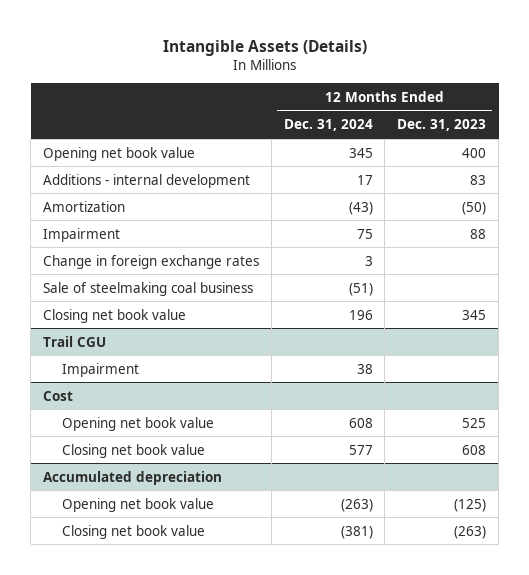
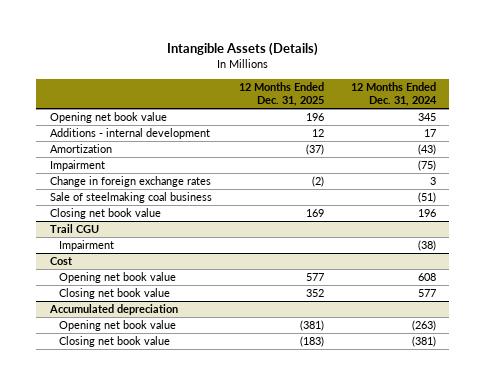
[397,119,487,132] Dec. 31, 2023 -> none
none -> [238,82,324,107] 12 Months Ended Dec. 31, 2025
[356,228,373,239] 75 -> [417,159,436,171] (75)
[356,363,373,374] 38 -> [417,239,436,251] (38)

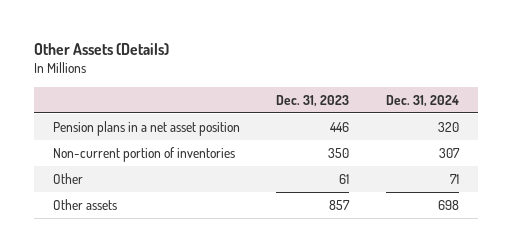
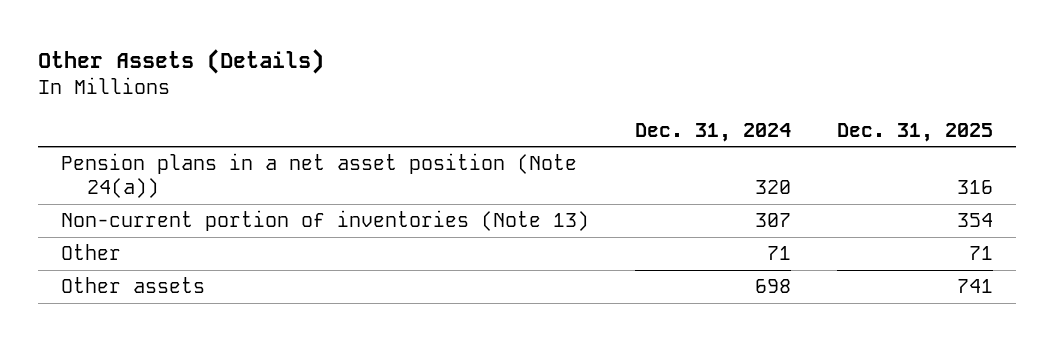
[276,94,350,107] Dec. 31, 2023 -> none
none -> [837,122,994,142] Dec. 31, 2025
[52,121,240,137] Pension plans in a net asset position -> [61,153,578,199] Pension plans in a net asset position (Note 24(a))
[52,147,235,163] Non-current portion of inventories -> [61,210,590,232] Non-current portion of inventories (Note 13)

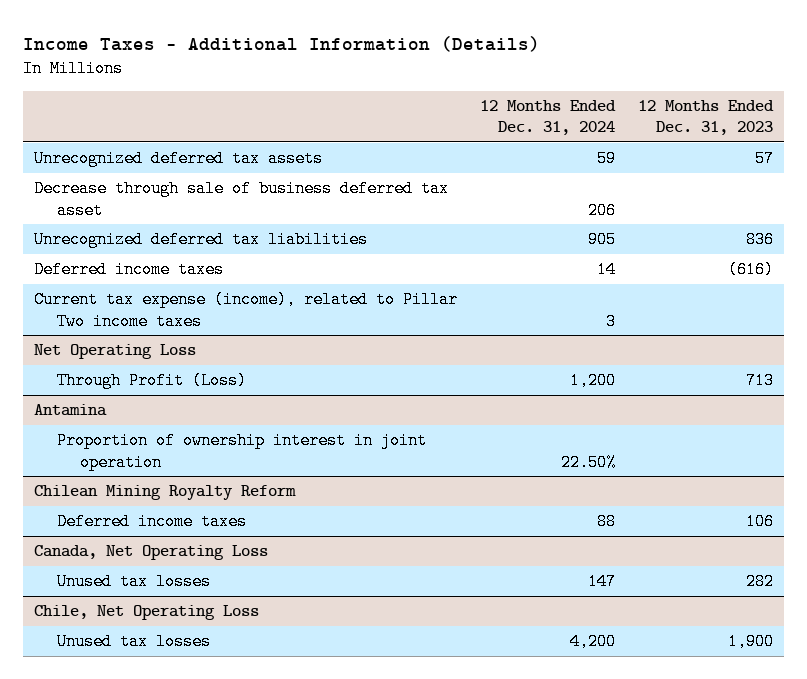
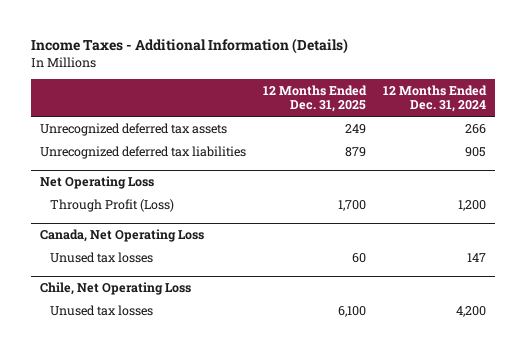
[638,99,775,136] 12 Months Ended Dec. 31, 2023 -> none
none -> [263,85,368,113] 12 Months Ended Dec. 31, 2025
[34,180,450,219] Decrease through sale of business deferred tax asset -> none
[597,150,617,168] 59 -> [465,123,487,134] 266
[34,261,225,279] Deferred income taxes -> none
[34,291,459,330] Current tax expense (income), related to Pillar Two income taxes -> none
[34,404,108,417] Antamina -> none
[57,432,428,471] Proportion of ownership interest in joint operation -> none
[34,485,297,501] Chilean Mining Royalty Reform -> none
[57,513,248,531] Deferred income taxes -> none

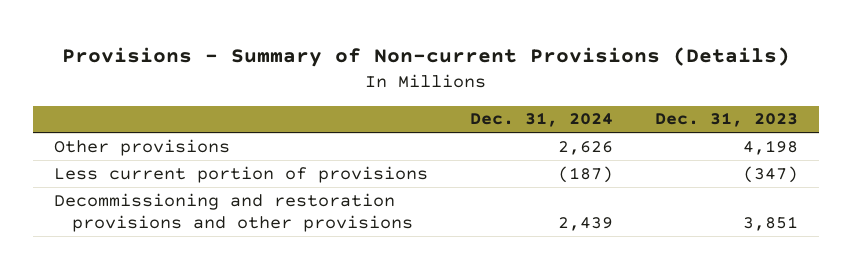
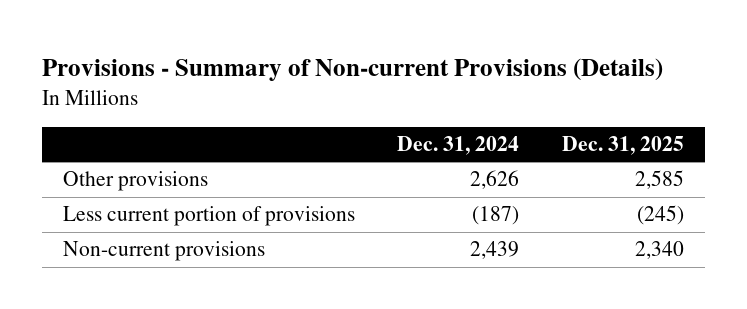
[654,112,798,128] Dec. 31, 2023 -> none
none -> [561,136,684,156] Dec. 31, 2025
[53,192,414,232] Decommissioning and restoration provisions and other provisions -> [63,241,266,262] Non-current provisions

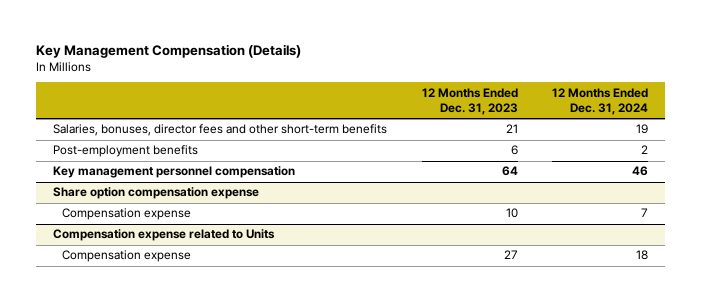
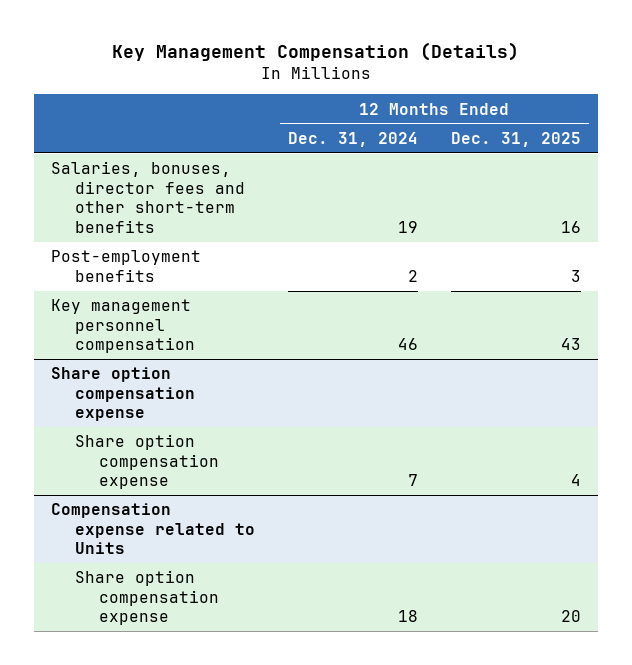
[421,87,518,116] 12 Months Ended Dec. 31, 2023 -> none
none -> [451,131,582,147] Dec. 31, 2025
[61,208,191,221] Compensation expense -> [74,434,219,490] Share option compensation expense
[61,250,191,263] Compensation expense -> [74,570,219,626] Share option compensation expense

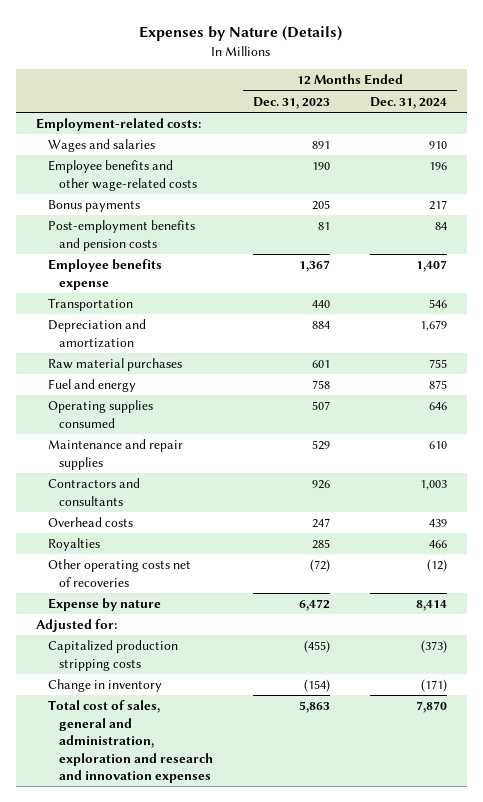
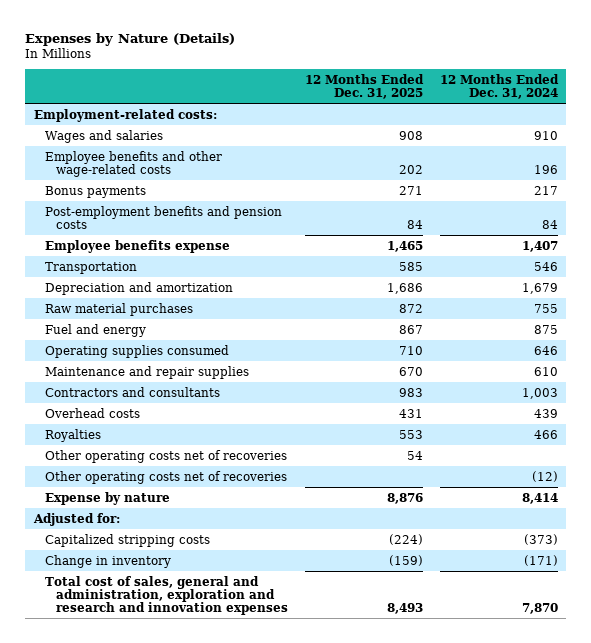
[252,96,330,109] Dec. 31, 2023 -> none
none -> [304,73,424,99] 12 Months Ended Dec. 31, 2025
none -> [44,449,287,463] Other operating costs net of recoveries
[47,640,178,671] Capitalized production stripping costs -> [44,533,210,547] Capitalized stripping costs

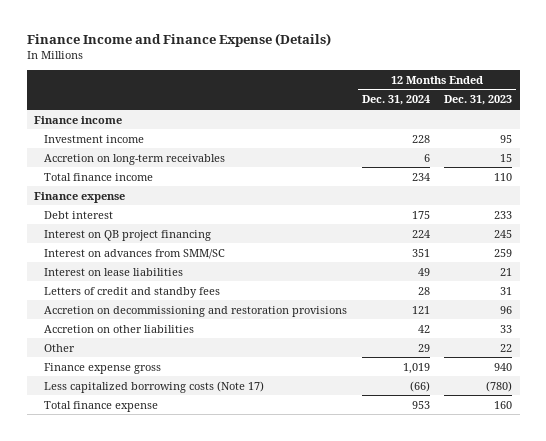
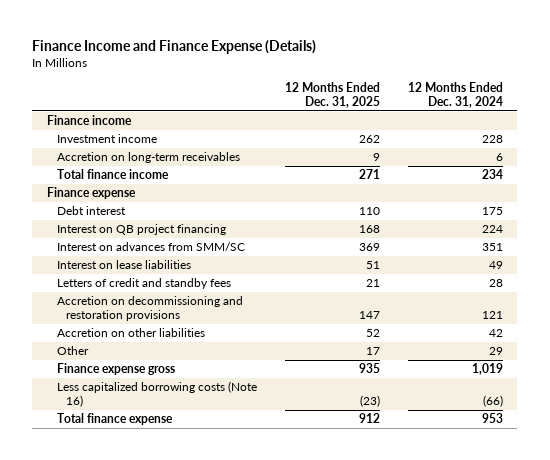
[444,95,513,106] Dec. 31, 2023 -> none
none -> [284,82,380,109] 12 Months Ended Dec. 31, 2025
[44,380,265,393] Less capitalized borrowing costs (Note 17) -> [56,381,257,408] Less capitalized borrowing costs (Note 16)

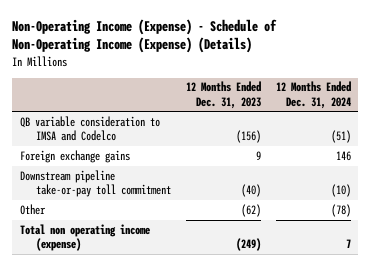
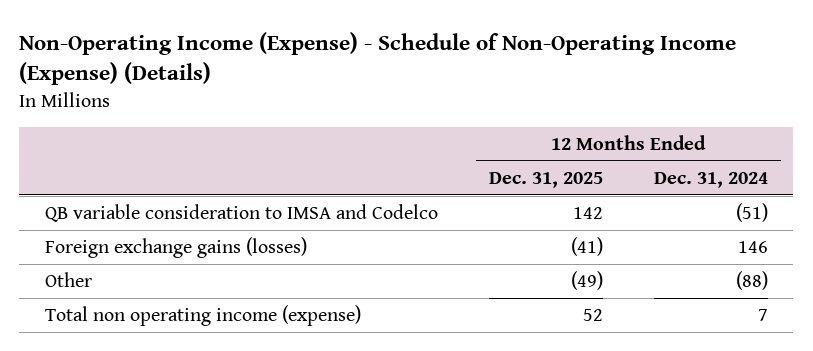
[185,81,261,109] 12 Months Ended Dec. 31, 2023 -> none
none -> [488,171,603,188] Dec. 31, 2025
[19,169,171,198] Downstream pipeline take-or-pay toll commitment -> none
[19,149,130,163] Foreign exchange gains -> [44,237,307,259] Foreign exchange gains (losses)
[330,203,351,217] (78) -> [735,271,768,291] (88)

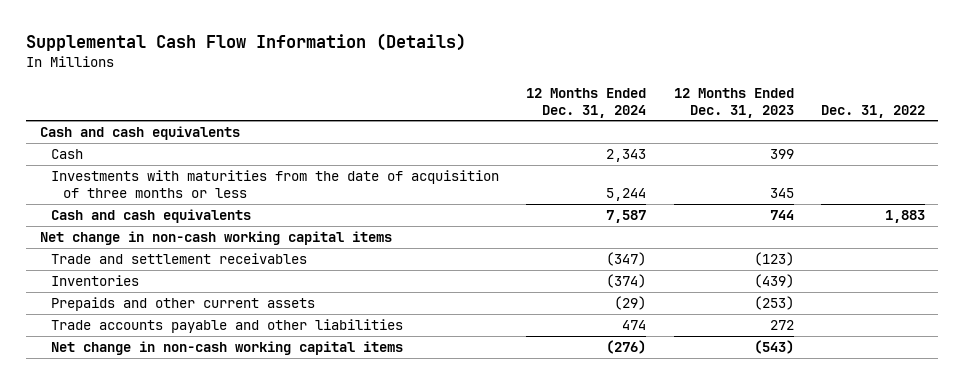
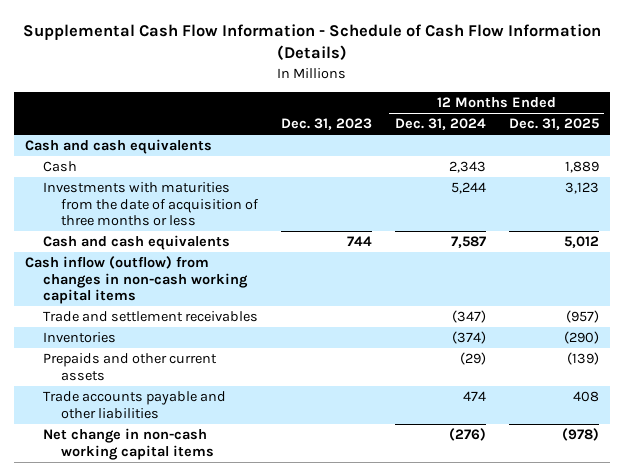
[26,33,467,52] Supplemental Cash Flow Information (Details) -> [23,24,602,61] Supplemental Cash Flow Information - Schedule of Cash Flow Information (Details)
[673,87,794,118] 12 Months Ended Dec. 31, 2023 -> none
[820,104,925,118] Dec. 31, 2022 -> none
none -> [281,118,373,131] Dec. 31, 2023
none -> [508,118,599,131] Dec. 31, 2025
[39,231,392,246] Net change in non-cash working capital items -> [25,256,249,305] Cash inflow (outflow) from changes in non-cash working capital items

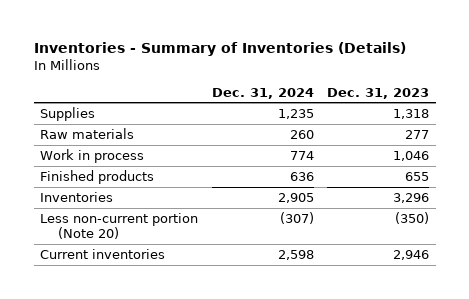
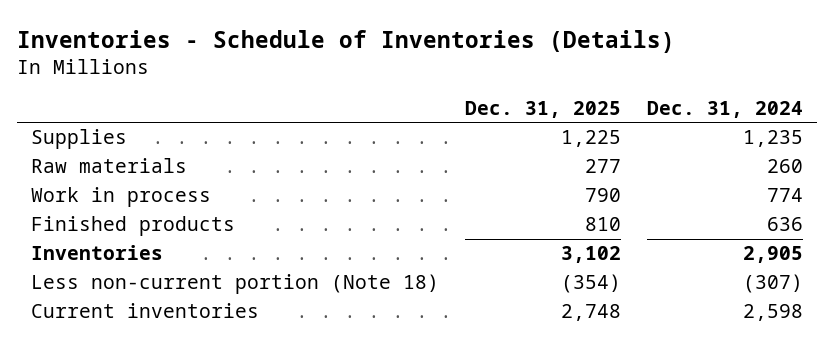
[33,41,406,56] Inventories - Summary of Inventories (Details) -> [17,29,676,53] Inventories - Schedule of Inventories (Details)
[326,87,429,99] Dec. 31, 2023 -> none
none -> [464,100,621,118] Dec. 31, 2025
[40,212,199,239] Less non-current portion (Note 20) -> [30,274,439,295] Less non-current portion (Note 18)

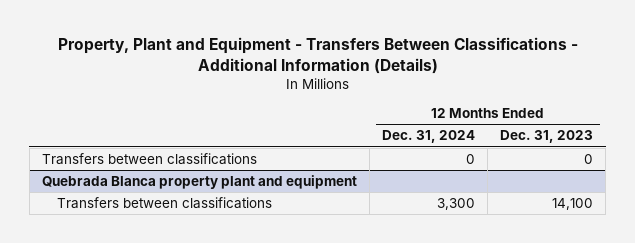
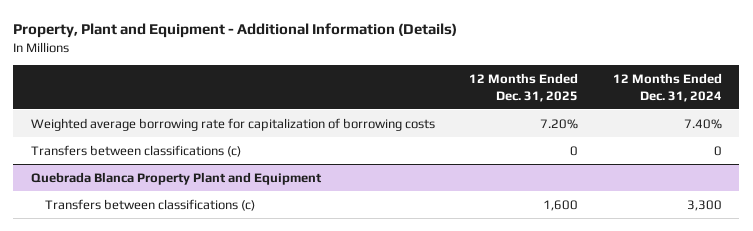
[57,36,578,74] Property, Plant and Equipment - Transfers Between Classifications - Additional Information (Details) -> [13,22,458,38] Property, Plant and Equipment - Additional Information (Details)
[500,130,594,144] Dec. 31, 2023 -> none
none -> [469,72,579,102] 12 Months Ended Dec. 31, 2025
none -> [30,117,435,131] Weighted average borrowing rate for capitalization of borrowing costs
[41,153,257,166] Transfers between classifications -> [30,144,241,157] Transfers between classifications (c)
[41,175,357,190] Quebrada Blanca property plant and equipment -> [30,171,322,185] Quebrada Blanca Property Plant and Equipment
[56,197,272,210] Transfers between classifications -> [44,198,255,211] Transfers between classifications (c)

